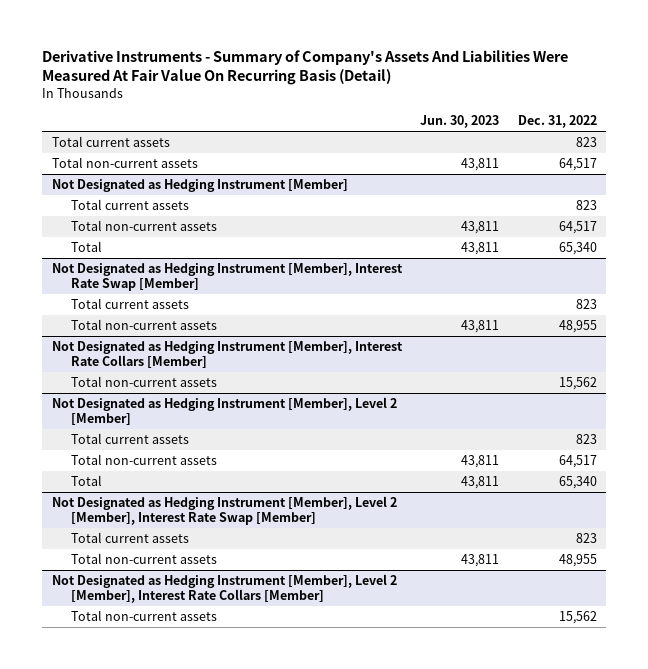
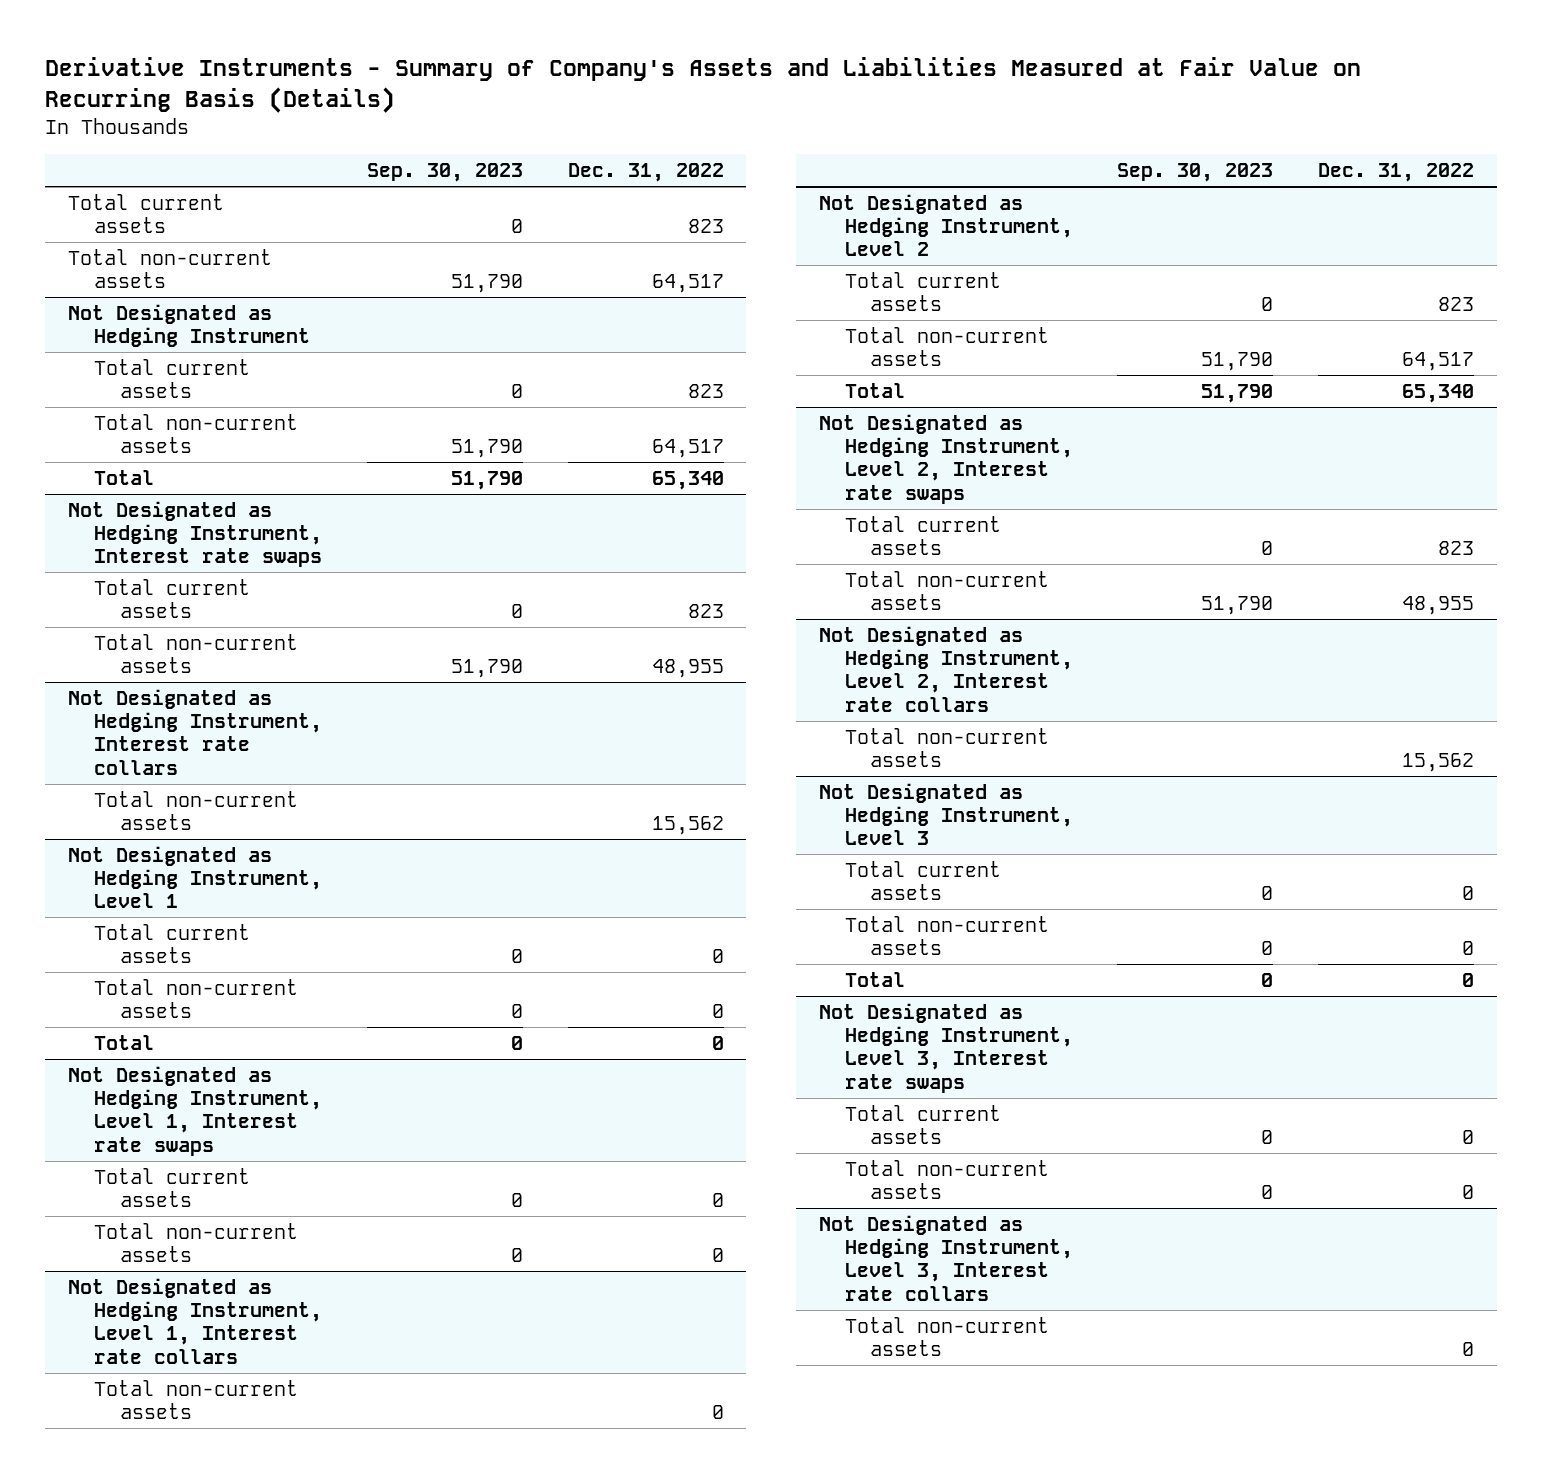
[42,49,569,85] Derivative Instruments - Summary of Company's Assets And Liabilities Were Measured At Fair Value On Recurring Basis (Detail) -> [45,57,1362,114] Derivative Instruments - Summary of Company's Assets and Liabilities Measured at Fair Value on Recurring Basis (Details)
[420,115,500,129] Jun. 30, 2023 -> none
none -> [366,163,523,183] Sep. 30, 2023
[51,179,348,193] Not Designated as Hedging Instrument [Member] -> [67,303,310,348] Not Designated as Hedging Instrument
[51,263,403,291] Not Designated as Hedging Instrument [Member], Interest Rate Swap [Member] -> [67,500,322,568] Not Designated as Hedging Instrument, Interest rate swaps
[51,341,403,368] Not Designated as Hedging Instrument [Member], Interest Rate Collars [Member] -> [67,688,322,775] Not Designated as Hedging Instrument, Interest rate collars
none -> [67,845,322,909] Not Designated as Hedging Instrument, Level 1
none -> [93,923,250,964] Total current assets
none -> [93,978,298,1019] Total non-current assets
none -> [93,1034,154,1050] Total
none -> [67,1065,322,1156] Not Designated as Hedging Instrument, Level 1, Interest rate swaps
none -> [93,1167,250,1208] Total current assets
none -> [93,1222,298,1263] Total non-current assets
none -> [67,1277,322,1364] Not Designated as Hedging Instrument, Level 1, Interest rate collars
none -> [93,1379,298,1420] Total non-current assets
[51,397,397,425] Not Designated as Hedging Instrument [Member], Level 2 [Member] -> [818,193,1073,257] Not Designated as Hedging Instrument, Level 2
[51,496,397,525] Not Designated as Hedging Instrument [Member], Level 2 [Member], Interest Rate Swap [Member] -> [818,413,1073,504] Not Designated as Hedging Instrument, Level 2, Interest rate swaps
[51,574,397,603] Not Designated as Hedging Instrument [Member], Level 2 [Member], Interest Rate Collars [Member] -> [818,625,1073,712] Not Designated as Hedging Instrument, Level 2, Interest rate collars
none -> [818,782,1073,846] Not Designated as Hedging Instrument, Level 3
none -> [844,860,1001,901] Total current assets
none -> [844,915,1049,956] Total non-current assets
none -> [844,971,905,987] Total
none -> [818,1002,1073,1093] Not Designated as Hedging Instrument, Level 3, Interest rate swaps
none -> [844,1104,1001,1145] Total current assets
none -> [844,1159,1049,1200] Total non-current assets
none -> [818,1214,1073,1301] Not Designated as Hedging Instrument, Level 3, Interest rate collars
none -> [844,1316,1049,1357] Total non-current assets

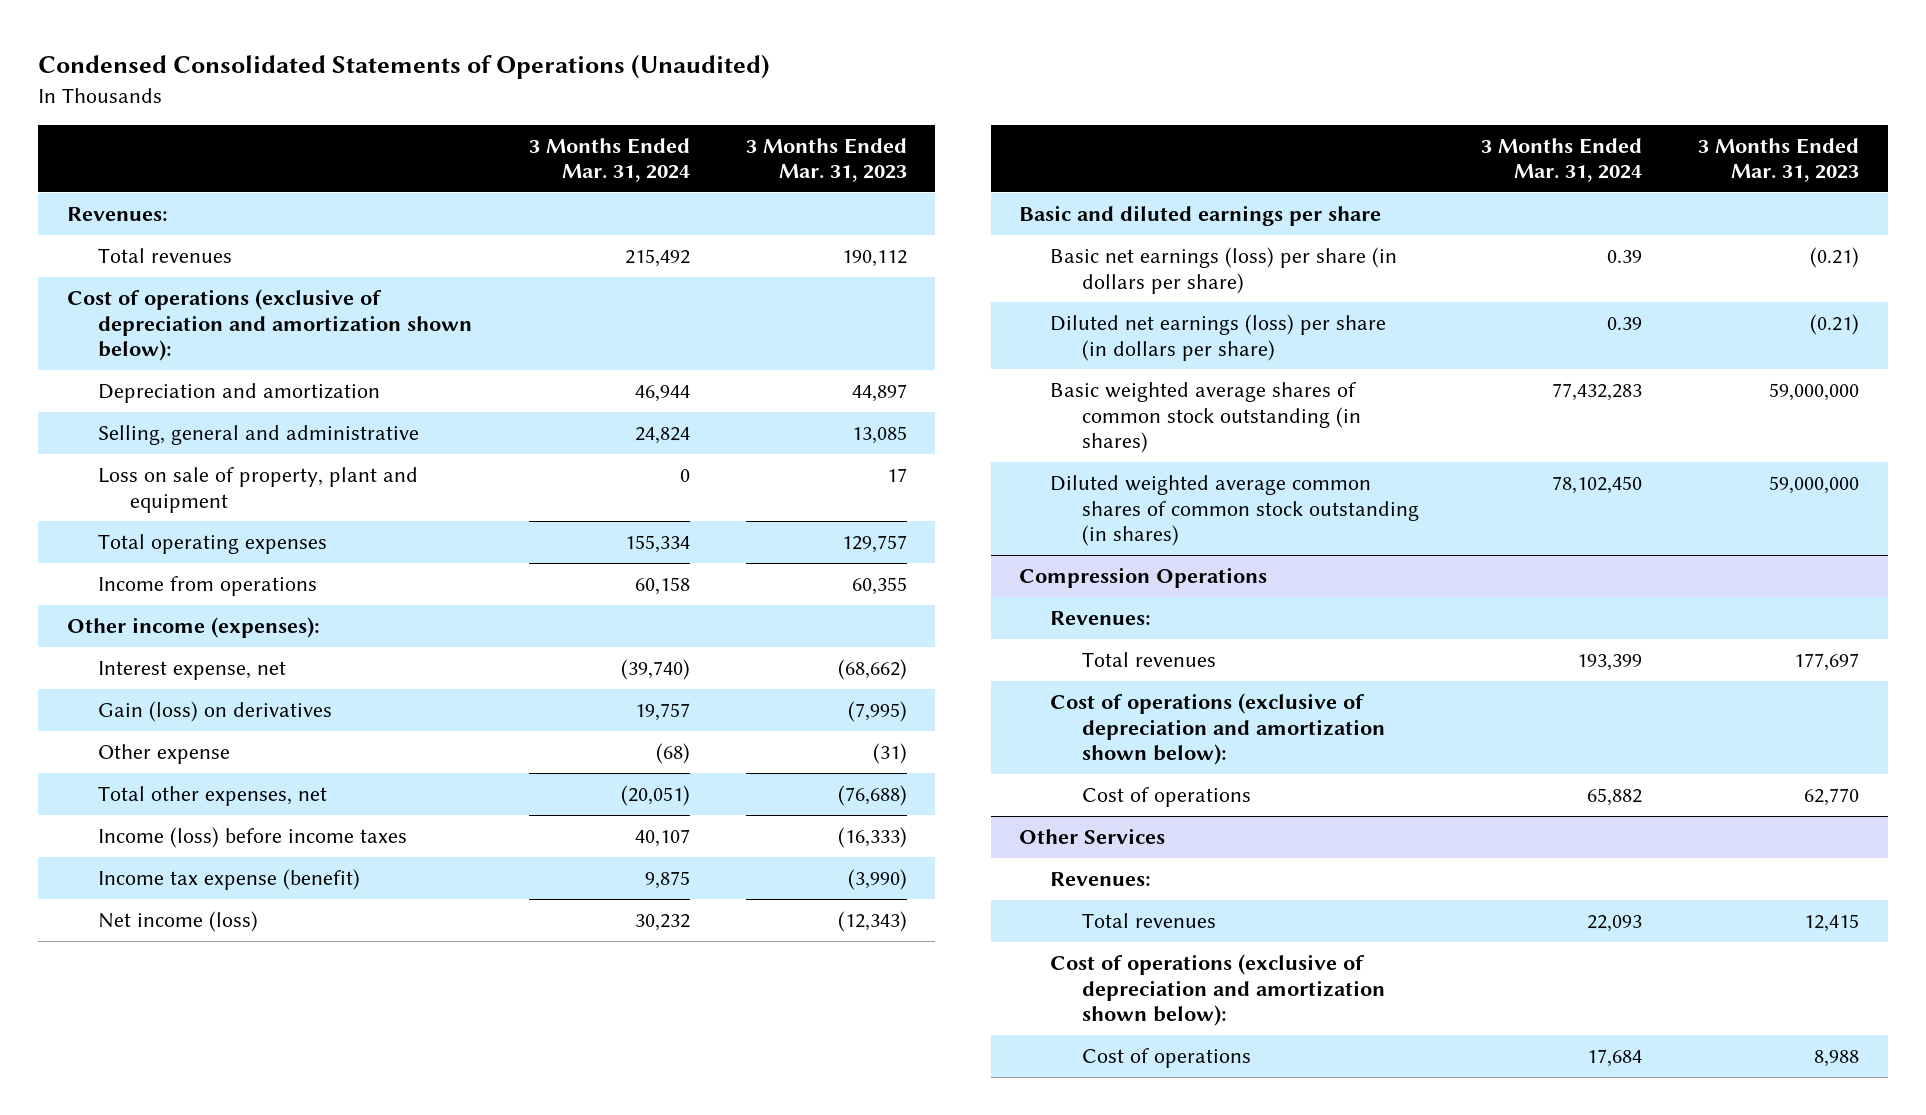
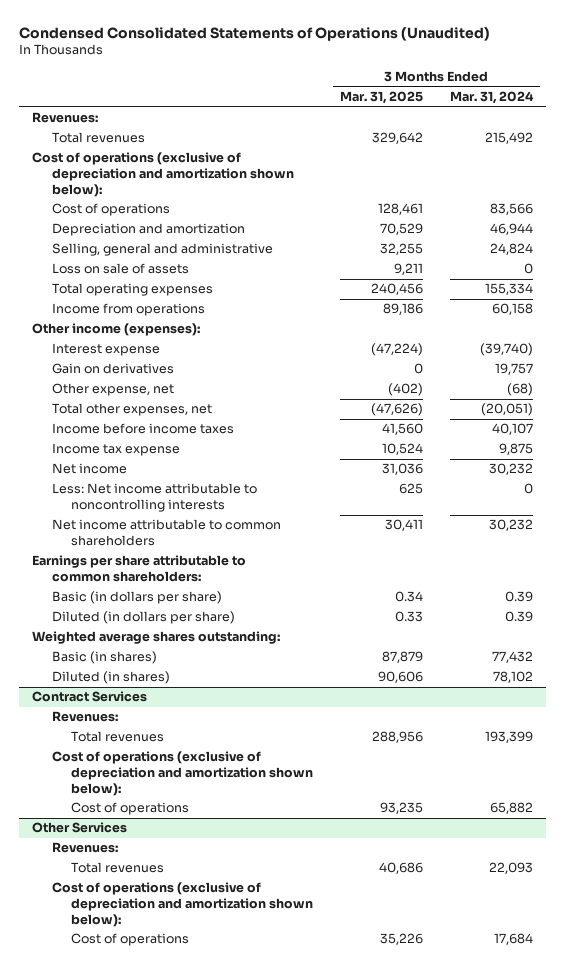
[746,137,908,183] 3 Months Ended Mar. 31, 2023 -> none
none -> [340,91,424,105] Mar. 31, 2025
none -> [51,203,170,217] Cost of operations
[98,467,419,513] Loss on sale of property, plant and equipment -> none
none -> [51,263,189,275] Loss on sale of assets
[98,661,287,681] Interest expense, net -> [51,343,160,357] Interest expense
[98,701,333,723] Gain (loss) on derivatives -> [51,363,174,375] Gain on derivatives
[98,744,231,765] Other expense -> [51,383,174,397] Other expense, net
[1018,567,1267,589] Compression Operations -> none
[98,827,408,849] Income (loss) before income taxes -> [51,423,234,435] Income before income taxes
[98,869,361,891] Income tax expense (benefit) -> [51,443,180,457] Income tax expense
none -> [51,463,127,475] Net income
none -> [51,483,257,513] Less: Net income attributable to noncontrolling interests
[98,911,259,933] Net income (loss) -> [51,519,281,547] Net income attributable to common shareholders
[1018,205,1381,227] Basic and diluted earnings per share -> [32,555,247,583] Earnings per share attributable to common shareholders:
[1050,247,1398,294] Basic net earnings (loss) per share (in dollars per share) -> [51,591,222,605] Basic (in dollars per share)
[1050,314,1387,361] Diluted net earnings (loss) per share (in dollars per share) -> [51,611,235,625] Diluted (in dollars per share)
none -> [32,631,281,645] Weighted average shares outstanding:
[1050,382,1361,453] Basic weighted average shares of common stock outstanding (in shares) -> [51,651,157,665] Basic (in shares)
[1551,383,1642,402] 77,432,283 -> [491,651,533,664] 77,432
[1050,475,1419,546] Diluted weighted average common shares of common stock outstanding (in shares) -> [51,671,170,685] Diluted (in shares)
[1551,476,1642,495] 78,102,450 -> [492,671,533,684] 78,102
none -> [32,691,148,703] Contract Services

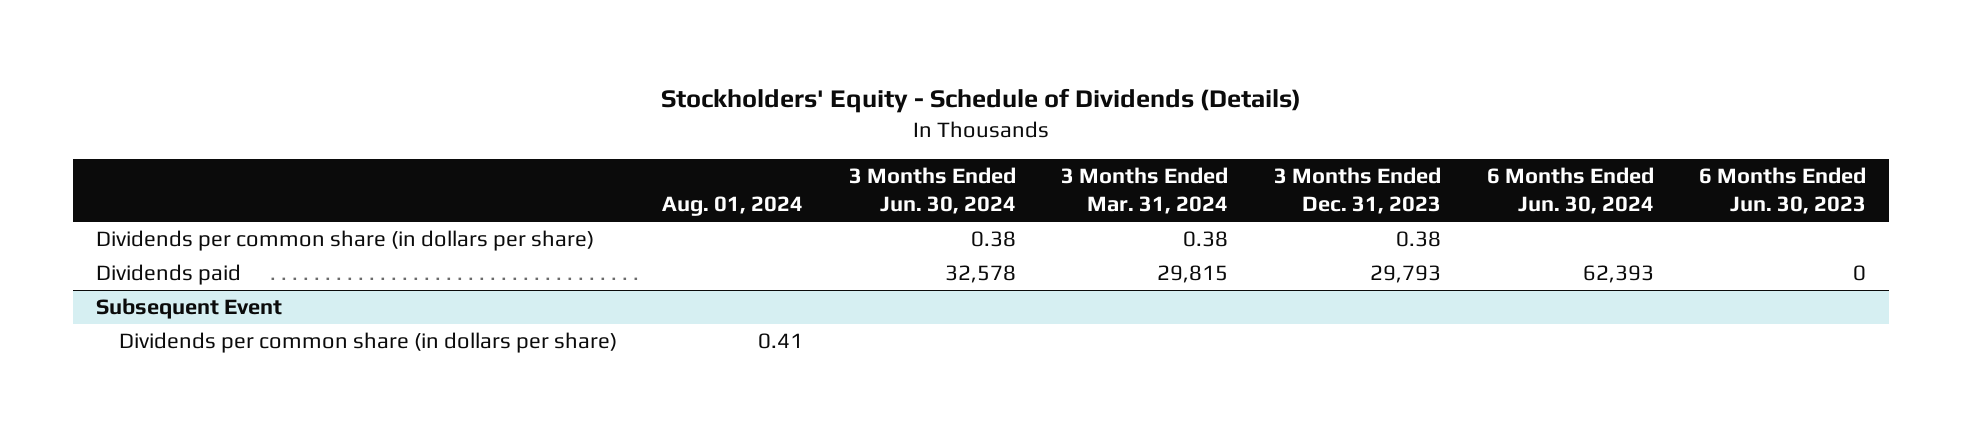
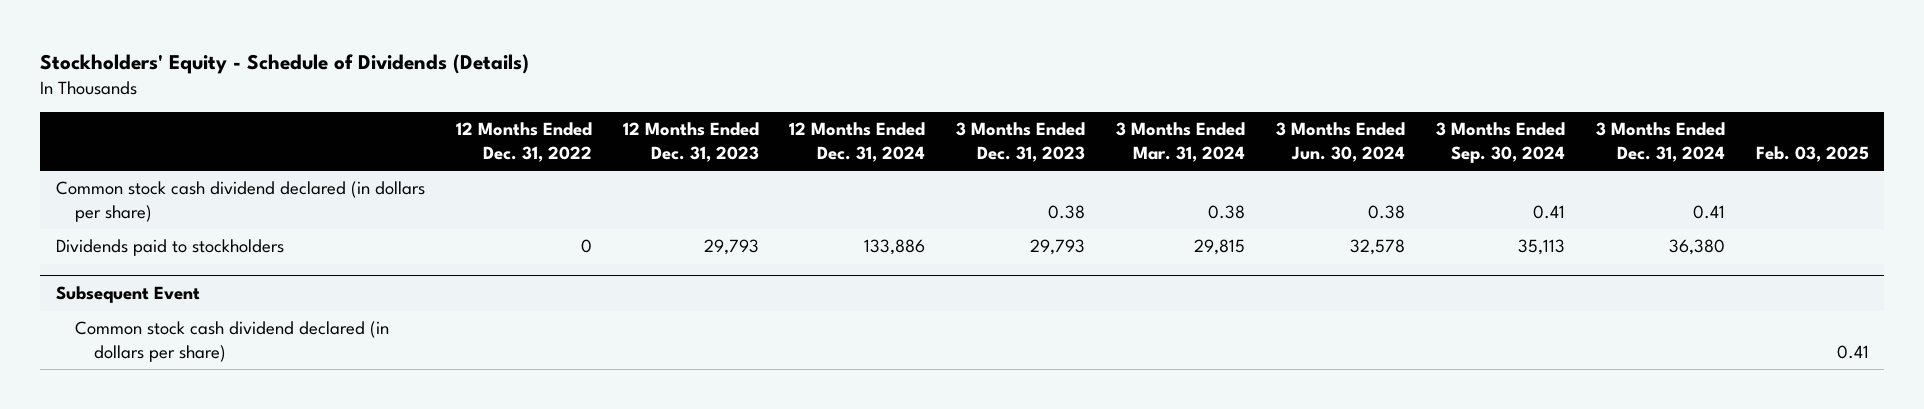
[662,196,804,217] Aug. 01, 2024 -> none
[1486,167,1654,215] 6 Months Ended Jun. 30, 2024 -> none
[1699,167,1867,215] 6 Months Ended Jun. 30, 2023 -> none
none -> [455,122,592,162] 12 Months Ended Dec. 31, 2022
none -> [622,122,759,162] 12 Months Ended Dec. 31, 2023
none -> [789,122,926,162] 12 Months Ended Dec. 31, 2024
none -> [1435,122,1565,163] 3 Months Ended Sep. 30, 2024
none -> [1595,122,1725,162] 3 Months Ended Dec. 31, 2024
none -> [1755,145,1869,162] Feb. 03, 2025
[95,230,594,252] Dividends per common share (in dollars per share) -> [55,181,425,222] Common stock cash dividend declared (in dollars per share)
[95,264,241,286] Dividends paid -> [55,239,284,257] Dividends paid to stockholders
[118,332,617,354] Dividends per common share (in dollars per share) -> [74,321,389,362] Common stock cash dividend declared (in dollars per share)

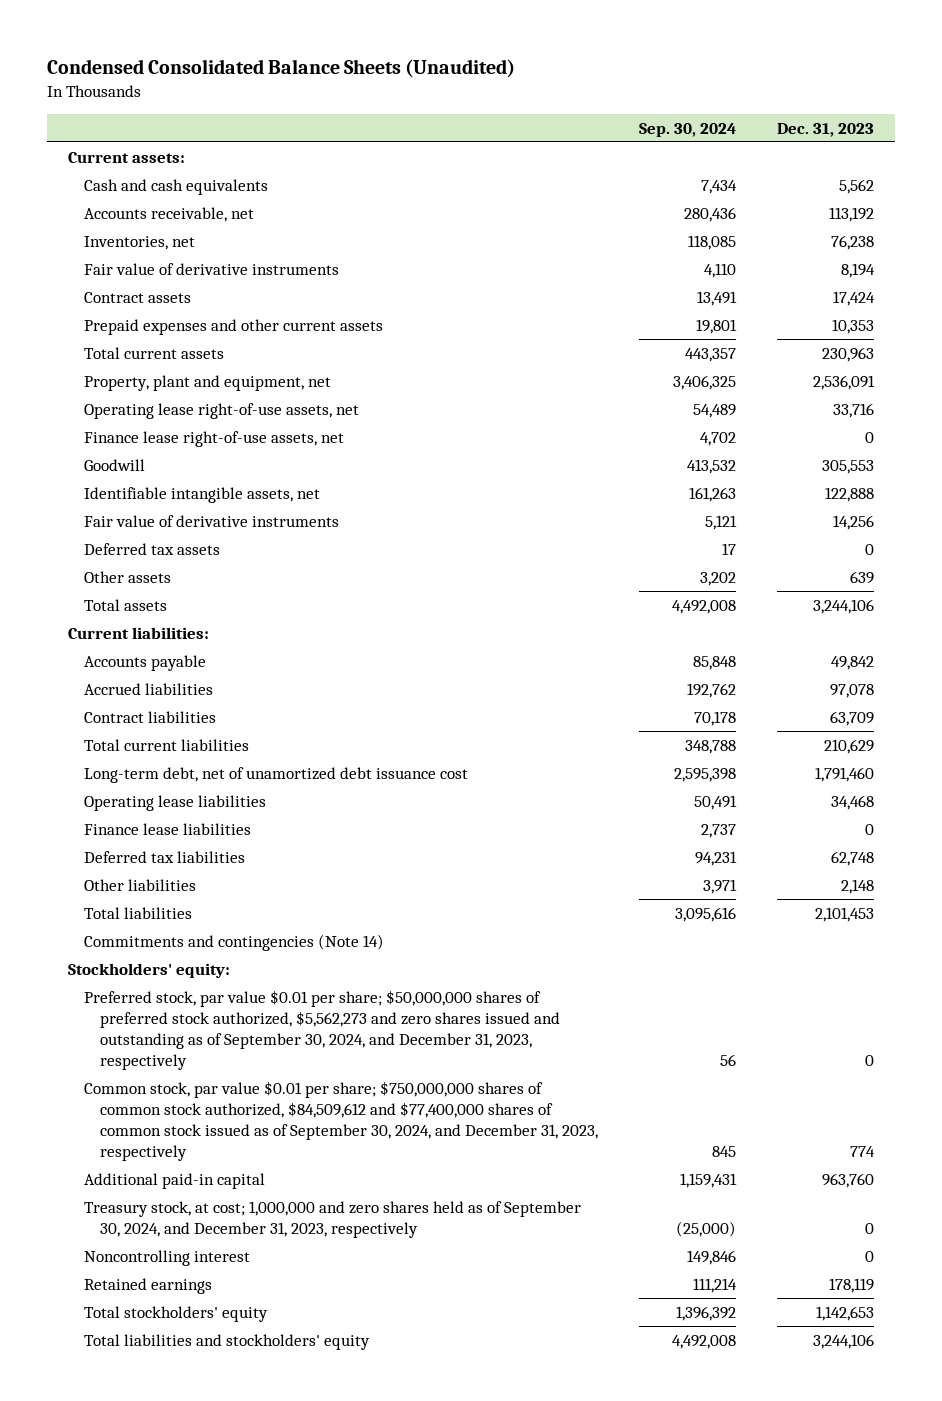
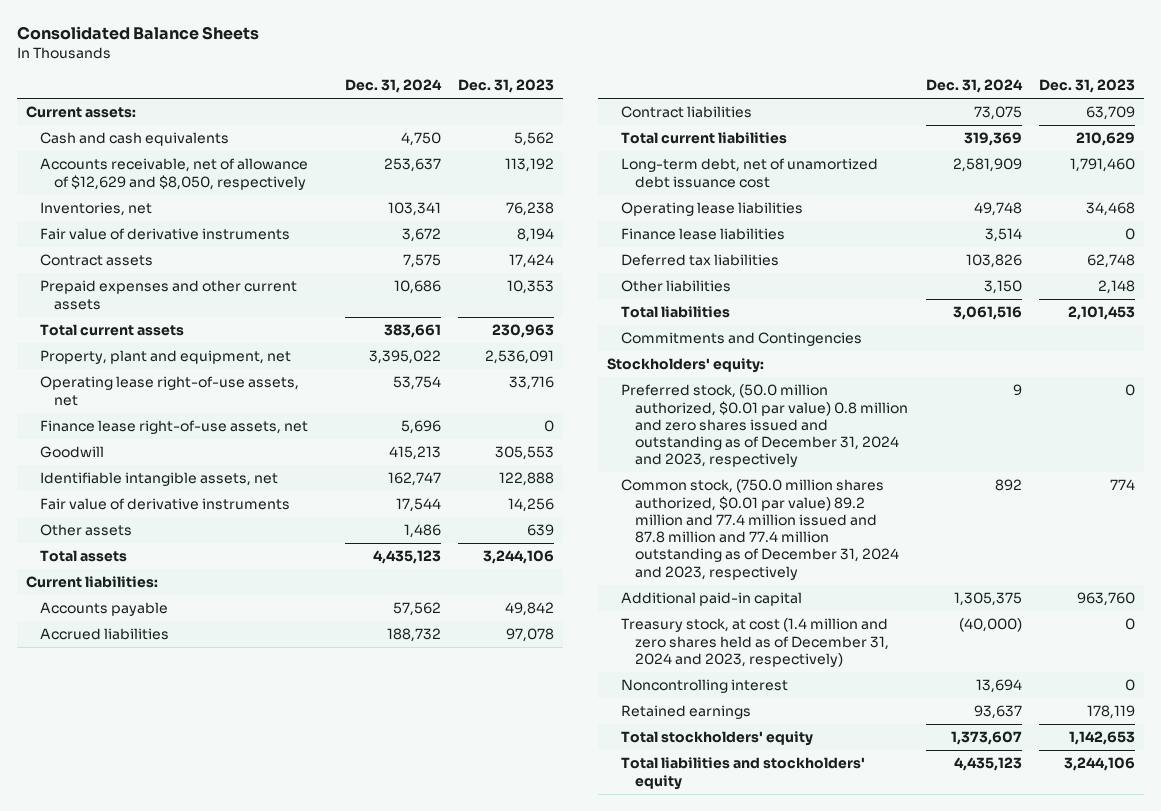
[47,58,516,78] Condensed Consolidated Balance Sheets (Unaudited) -> [17,25,260,40] Consolidated Balance Sheets
[639,122,737,137] Sep. 30, 2024 -> none
none -> [344,79,442,94] Dec. 31, 2024
[83,206,254,222] Accounts receivable, net -> [39,158,308,190] Accounts receivable, net of allowance of $12,629 and $8,050, respectively
[83,542,220,555] Deferred tax assets -> none
[83,933,384,951] Commitments and contingencies (Note 14) -> [620,332,862,347] Commitments and Contingencies
[83,989,560,1070] Preferred stock, par value $0.01 per share; $50,000,000 shares of preferred stock authorized, $5,562,273 and zero shares issued and outstanding as of September 30, 2024, and December 31, 2023, respectively -> [620,384,908,468] Preferred stock, (50.0 million authorized, $0.01 par value) 0.8 million and zero shares issued and outstanding as of December 31, 2024 and 2023, respectively
[83,1080,598,1161] Common stock, par value $0.01 per share; $750,000,000 shares of common stock authorized, $84,509,612 and $77,400,000 shares of common stock issued as of September 30, 2024, and December 31, 2023, respectively -> [620,479,899,580] Common stock, (750.0 million shares authorized, $0.01 par value) 89.2 million and 77.4 million issued and 87.8 million and 77.4 million outstanding as of December 31, 2024 and 2023, respectively
[83,1200,581,1238] Treasury stock, at cost; 1,000,000 and zero shares held as of September 30, 2024, and December 31, 2023, respectively -> [620,618,889,667] Treasury stock, at cost (1.4 million and zero shares held as of December 31, 2024 and 2023, respectively)

